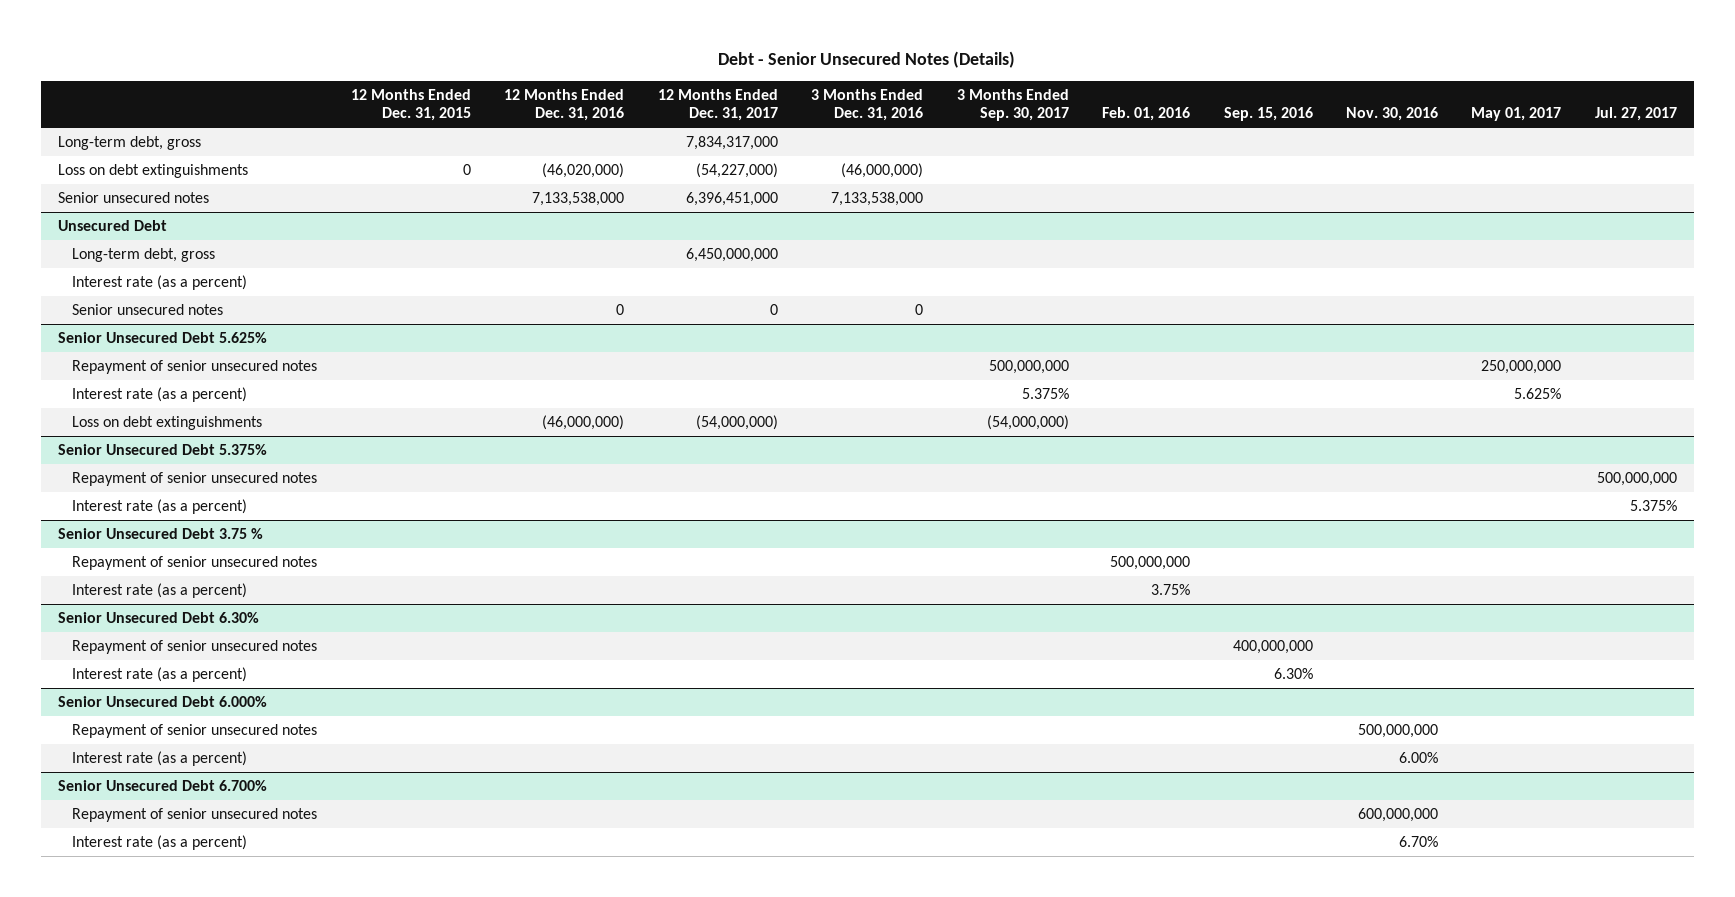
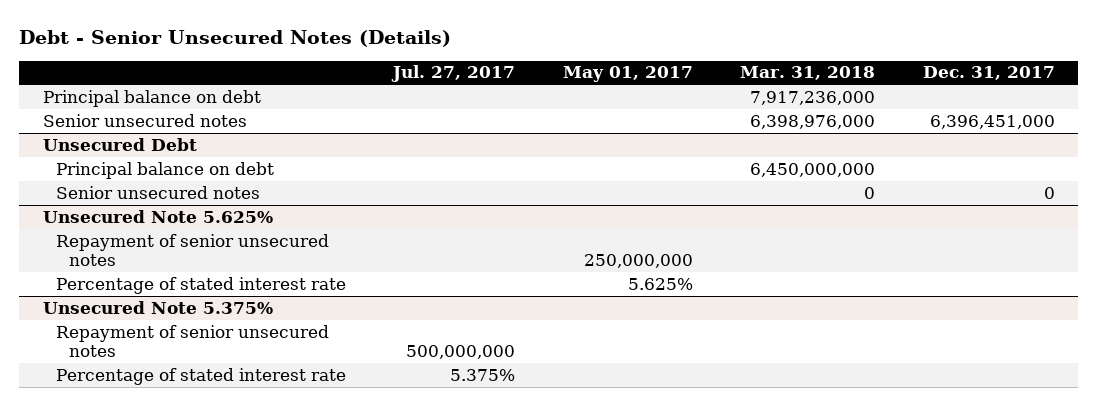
[350,88,471,122] 12 Months Ended Dec. 31, 2015 -> none
[504,88,625,122] 12 Months Ended Dec. 31, 2016 -> none
[657,88,778,122] 12 Months Ended Dec. 31, 2017 -> none
[811,88,924,122] 3 Months Ended Dec. 31, 2016 -> none
[956,88,1069,122] 3 Months Ended Sep. 30, 2017 -> none
[1102,107,1191,122] Feb. 01, 2016 -> none
[1223,107,1313,122] Sep. 15, 2016 -> none
[1345,107,1438,122] Nov. 30, 2016 -> none
none -> [740,66,876,81] Mar. 31, 2018
none -> [922,66,1055,81] Dec. 31, 2017
[58,163,249,178] Loss on debt extinguishments -> none
[58,135,202,150] Long-term debt, gross -> [42,89,261,107] Principal balance on debt
[72,274,248,290] Interest rate (as a percent) -> none
[72,247,216,262] Long-term debt, gross -> [56,161,275,179] Principal balance on debt
[58,331,268,343] Senior Unsecured Debt 5.625% -> [42,209,273,223] Unsecured Note 5.625%
[72,415,263,430] Loss on debt extinguishments -> none
[72,386,248,402] Interest rate (as a percent) -> [56,276,347,294] Percentage of stated interest rate
[58,443,268,455] Senior Unsecured Debt 5.375% -> [42,300,273,314] Unsecured Note 5.375%
[58,527,264,539] Senior Unsecured Debt 3.75 % -> none
[72,555,318,570] Repayment of senior unsecured notes -> none
[72,582,248,598] Interest rate (as a percent) -> none
[58,611,260,623] Senior Unsecured Debt 6.30% -> none
[72,639,318,654] Repayment of senior unsecured notes -> none
[72,666,248,682] Interest rate (as a percent) -> none
[58,695,268,707] Senior Unsecured Debt 6.000% -> none
[72,723,318,738] Repayment of senior unsecured notes -> none
[72,750,248,766] Interest rate (as a percent) -> none
[58,779,268,791] Senior Unsecured Debt 6.700% -> none
[72,807,318,822] Repayment of senior unsecured notes -> none
[72,834,248,850] Interest rate (as a percent) -> none
[72,498,248,514] Interest rate (as a percent) -> [56,367,347,385] Percentage of stated interest rate

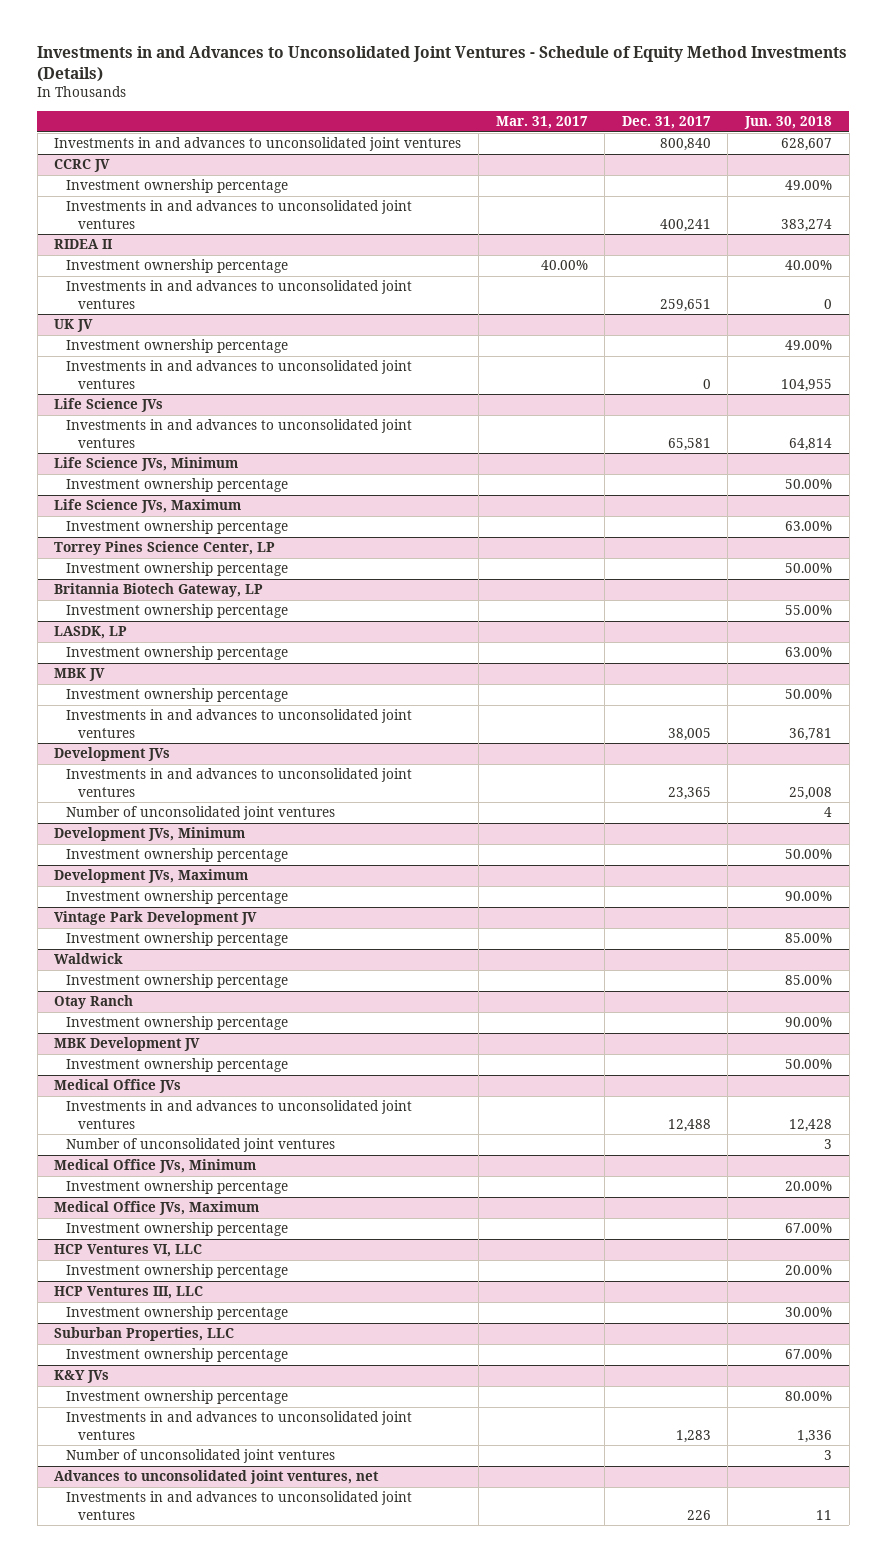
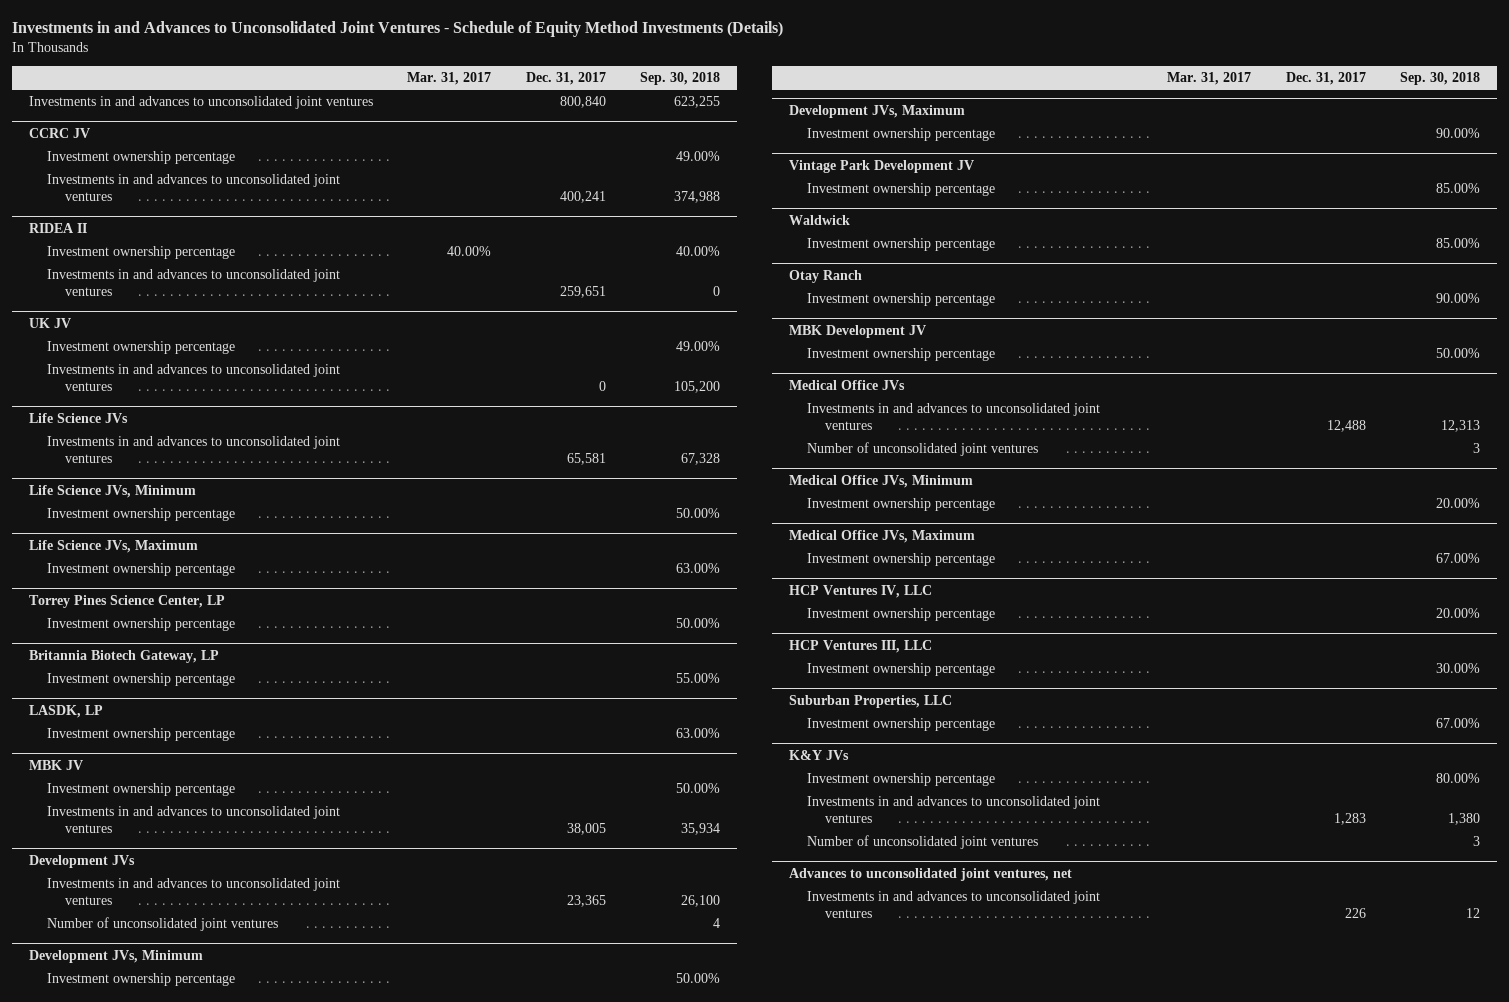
[744,116,833,130] Jun. 30, 2018 -> none
none -> [640,72,721,86] Sep. 30, 2018
[54,1244,203,1258] HCP Ventures VI, LLC -> [788,584,932,598] HCP Ventures IV, LLC

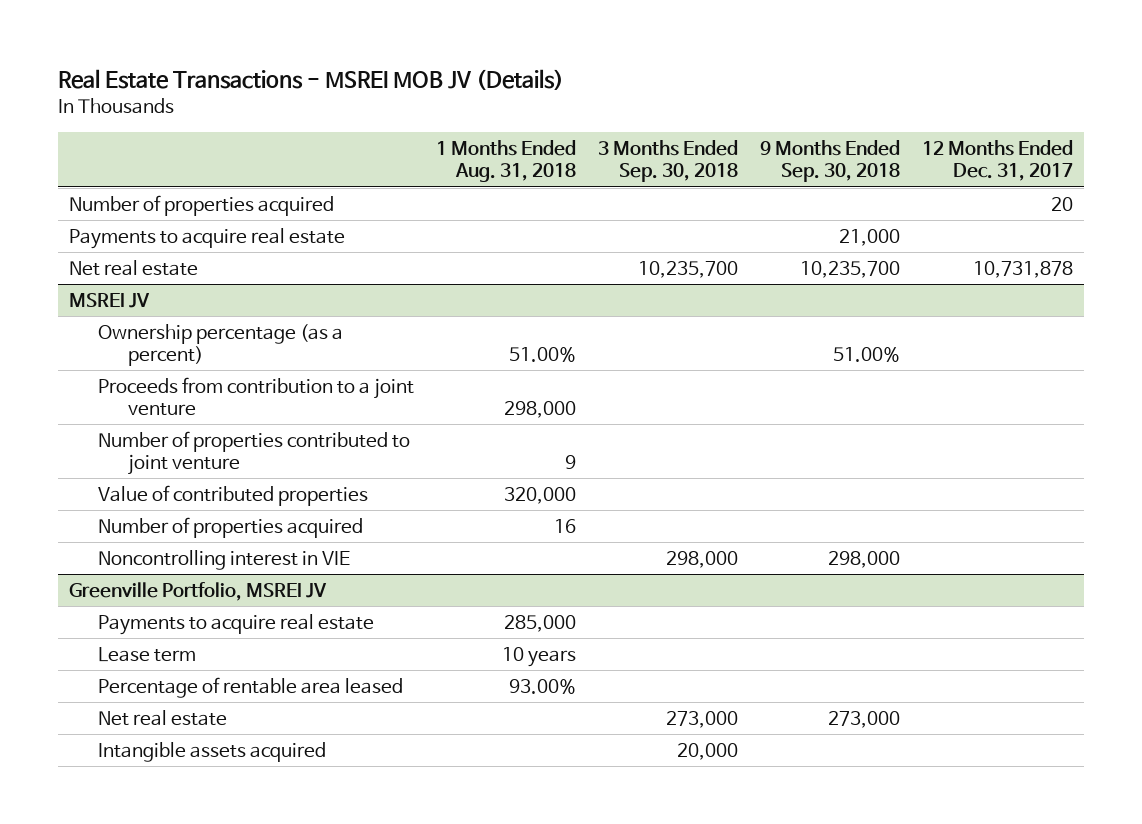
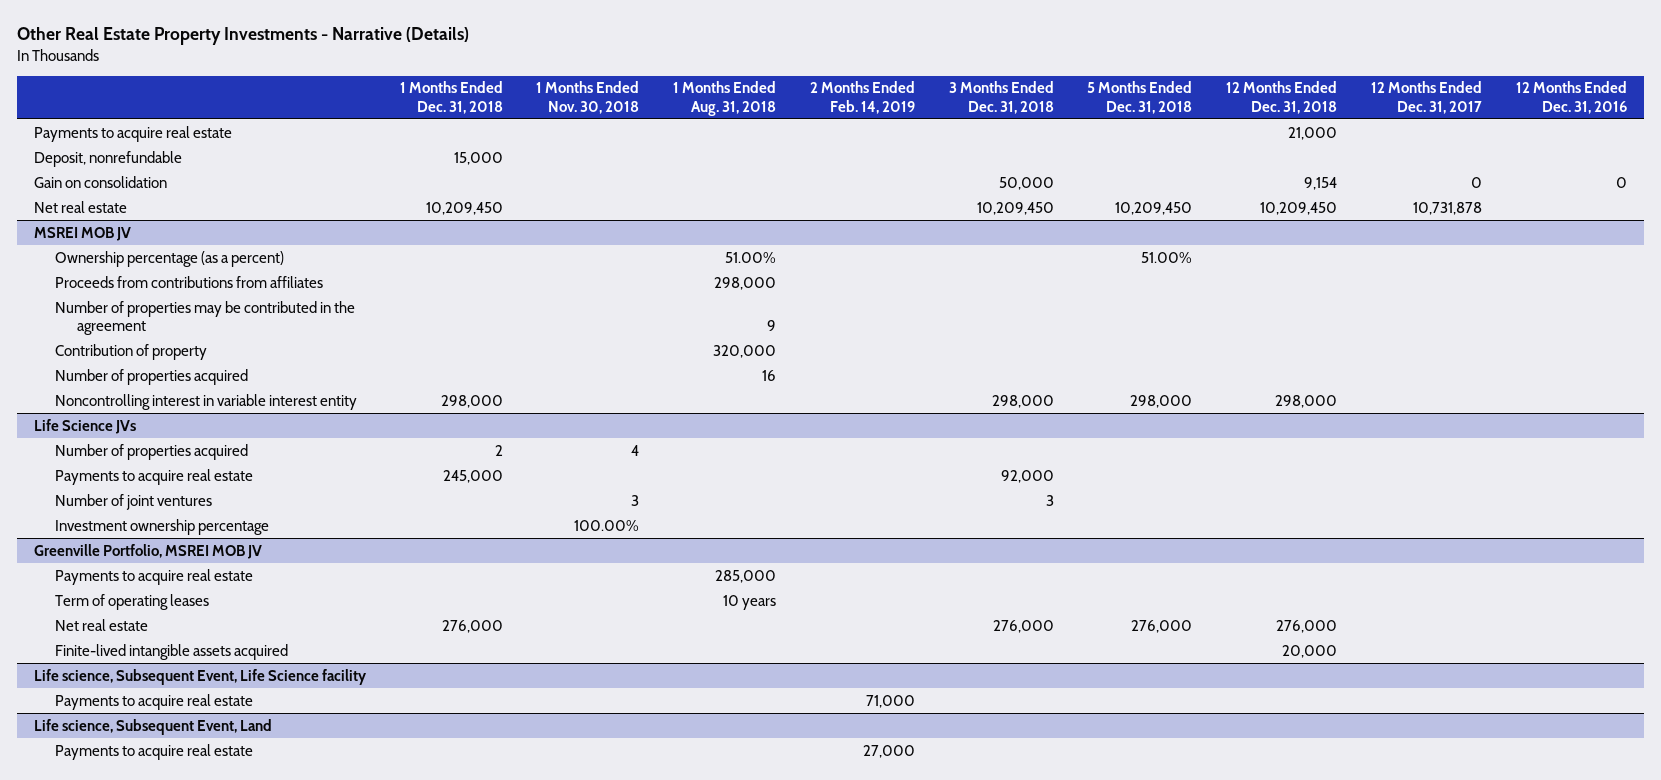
[57,69,564,91] Real Estate Transactions - MSREI MOB JV (Details) -> [17,27,470,46] Other Real Estate Property Investments - Narrative (Details)
[598,140,739,183] 3 Months Ended Sep. 30, 2018 -> none
[760,140,901,183] 9 Months Ended Sep. 30, 2018 -> none
none -> [399,81,503,114] 1 Months Ended Dec. 31, 2018
none -> [536,81,640,114] 1 Months Ended Nov. 30, 2018
none -> [809,81,915,114] 2 Months Ended Feb. 14, 2019
none -> [948,81,1054,114] 3 Months Ended Dec. 31, 2018
none -> [1087,81,1193,114] 5 Months Ended Dec. 31, 2018
none -> [1226,81,1338,114] 12 Months Ended Dec. 31, 2018
none -> [1515,81,1627,114] 12 Months Ended Dec. 31, 2016
[68,194,334,216] Number of properties acquired -> none
none -> [33,150,182,167] Deposit, nonrefundable
none -> [33,175,167,188] Gain on consolidation
[68,292,150,308] MSREI JV -> [33,226,131,241] MSREI MOB JV
[98,376,415,417] Proceeds from contribution to a joint venture -> [55,275,324,288] Proceeds from contributions from affiliates
[98,430,411,476] Number of properties contributed to joint venture -> [55,300,356,335] Number of properties may be contributed in the agreement
[98,484,369,506] Value of contributed properties -> [55,343,208,360] Contribution of property
[98,549,351,570] Noncontrolling interest in VIE -> [55,393,358,410] Noncontrolling interest in variable interest entity
none -> [33,418,136,434] Life Science JVs
none -> [55,443,249,460] Number of properties acquired
none -> [55,468,254,485] Payments to acquire real estate
none -> [55,493,213,510] Number of joint ventures
none -> [55,518,270,535] Investment ownership percentage
[68,581,327,601] Greenville Portfolio, MSREI JV -> [33,543,262,559] Greenville Portfolio, MSREI MOB JV
[98,676,404,698] Percentage of rentable area leased -> none
[98,646,197,662] Lease term -> [55,593,210,610] Term of operating leases
[98,741,327,762] Intangible assets acquired -> [55,643,289,660] Finite-lived intangible assets acquired
none -> [33,668,367,685] Life science, Subsequent Event, Life Science facility
none -> [55,693,254,710] Payments to acquire real estate
none -> [33,718,272,735] Life science, Subsequent Event, Land
none -> [55,743,254,760] Payments to acquire real estate

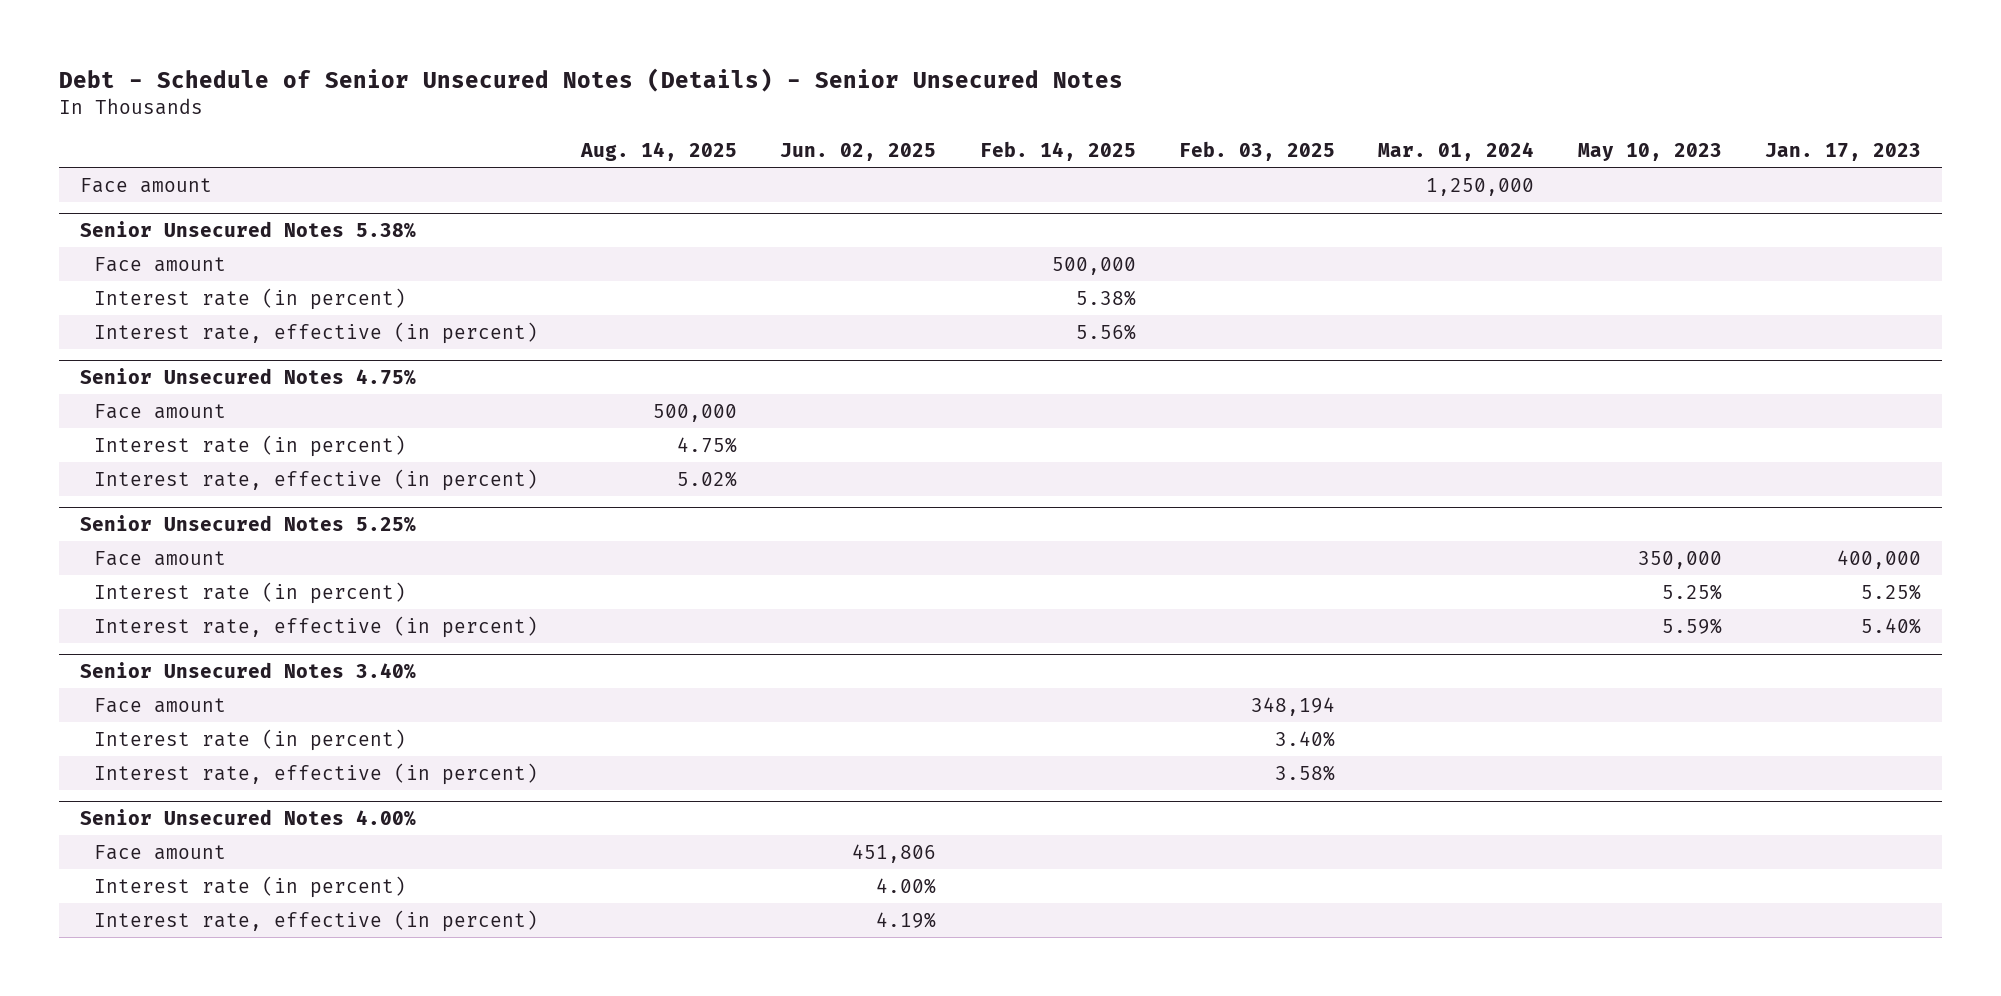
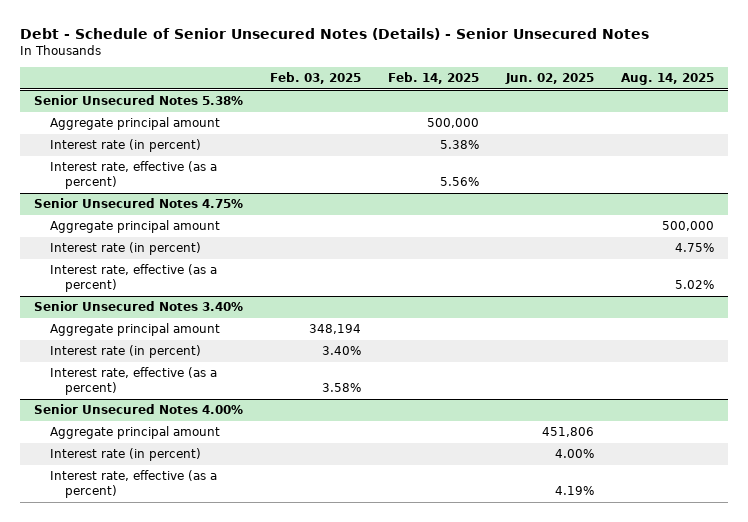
[1378,141,1535,161] Mar. 01, 2024 -> none
[1577,142,1722,161] May 10, 2023 -> none
[1764,142,1921,161] Jan. 17, 2023 -> none
[80,177,213,193] Face amount -> none
[93,256,226,272] Face amount -> [49,117,220,131] Aggregate principal amount
[93,321,538,344] Interest rate, effective (in percent) -> [49,161,217,190] Interest rate, effective (as a percent)
[93,403,226,419] Face amount -> [49,220,220,234] Aggregate principal amount
[80,515,417,533] Senior Unsecured Notes 5.25% -> none
[93,550,226,566] Face amount -> none
[93,581,406,604] Interest rate (in percent) -> none
[93,615,538,638] Interest rate, effective (in percent) -> none
[93,468,538,491] Interest rate, effective (in percent) -> [49,264,217,293] Interest rate, effective (as a percent)
[93,697,226,713] Face amount -> [49,323,220,337] Aggregate principal amount
[93,762,538,785] Interest rate, effective (in percent) -> [49,367,217,396] Interest rate, effective (as a percent)
[93,844,226,860] Face amount -> [49,426,220,440] Aggregate principal amount
[93,909,538,932] Interest rate, effective (in percent) -> [49,470,217,499] Interest rate, effective (as a percent)

